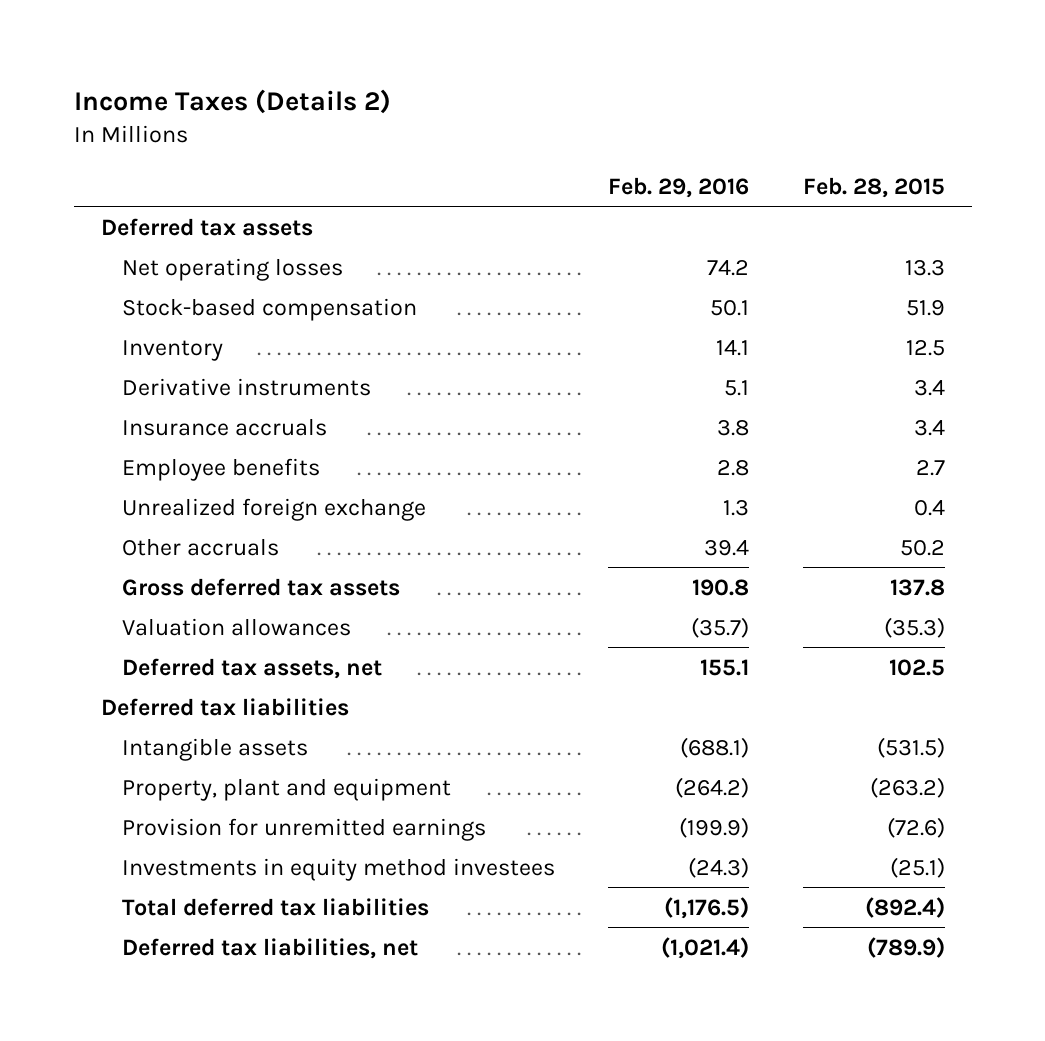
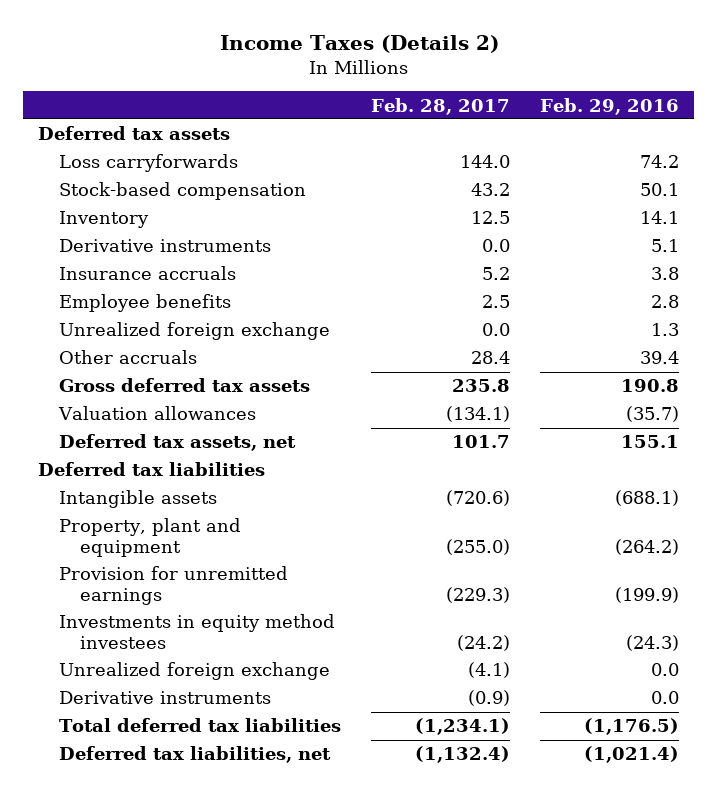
[802,176,945,198] Feb. 28, 2015 -> none
none -> [370,97,510,115] Feb. 28, 2017
[121,257,343,281] Net operating losses -> [58,154,238,173] Loss carryforwards
none -> [58,662,330,681] Unrealized foreign exchange
none -> [58,691,271,705] Derivative instruments

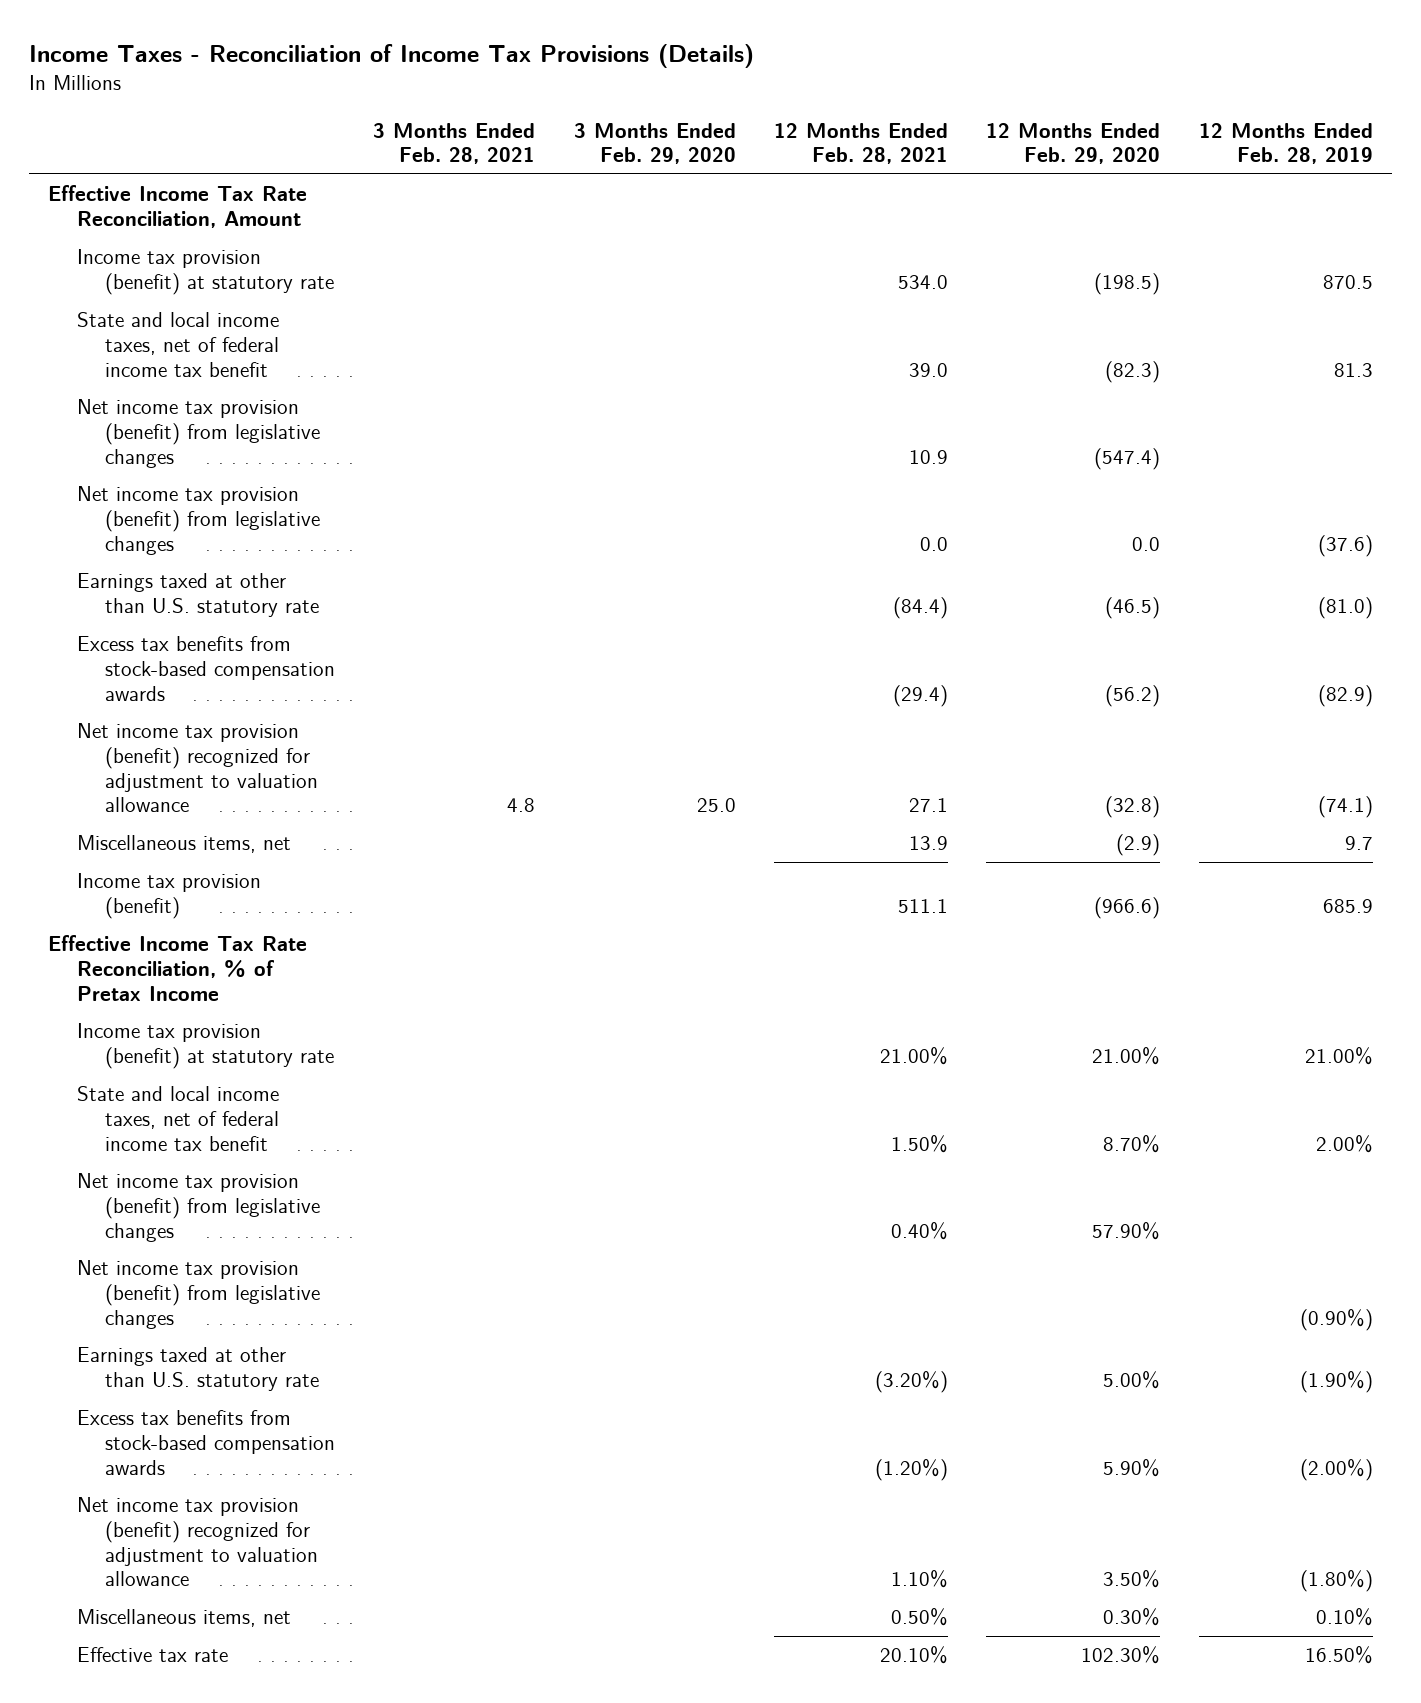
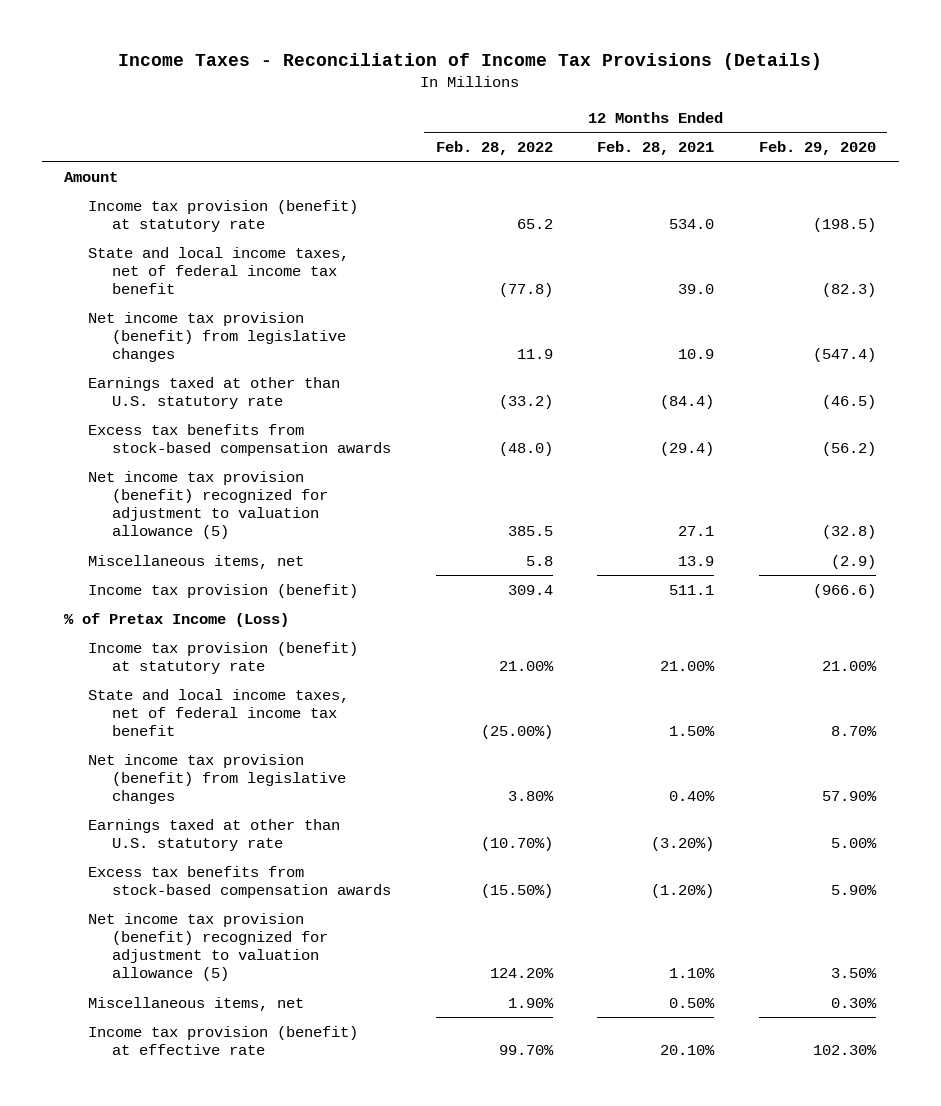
[373,122,536,165] 3 Months Ended Feb. 28, 2021 -> none
[573,122,736,165] 3 Months Ended Feb. 29, 2020 -> none
[1198,122,1373,165] 12 Months Ended Feb. 28, 2019 -> none
none -> [435,140,553,155] Feb. 28, 2022
[48,185,308,228] Effective Income Tax Rate Reconciliation, Amount -> [64,171,119,182] Amount
[76,486,321,555] Net income tax provision (benefit) from legislative changes -> none
[76,723,319,813] Net income tax provision (benefit) recognized for adjustment to valuation allowance -> [88,470,328,540] Net income tax provision (benefit) recognized for adjustment to valuation allowance (5)
[48,935,308,1001] Effective Income Tax Rate Reconciliation, % of Pretax Income -> [64,612,290,627] % of Pretax Income (Loss)
[76,1260,321,1329] Net income tax provision (benefit) from legislative changes -> none
[76,1497,319,1587] Net income tax provision (benefit) recognized for adjustment to valuation allowance -> [88,912,328,982] Net income tax provision (benefit) recognized for adjustment to valuation allowance (5)
[76,1647,228,1663] Effective tax rate -> [88,1025,359,1055] Income tax provision (benefit) at effective rate

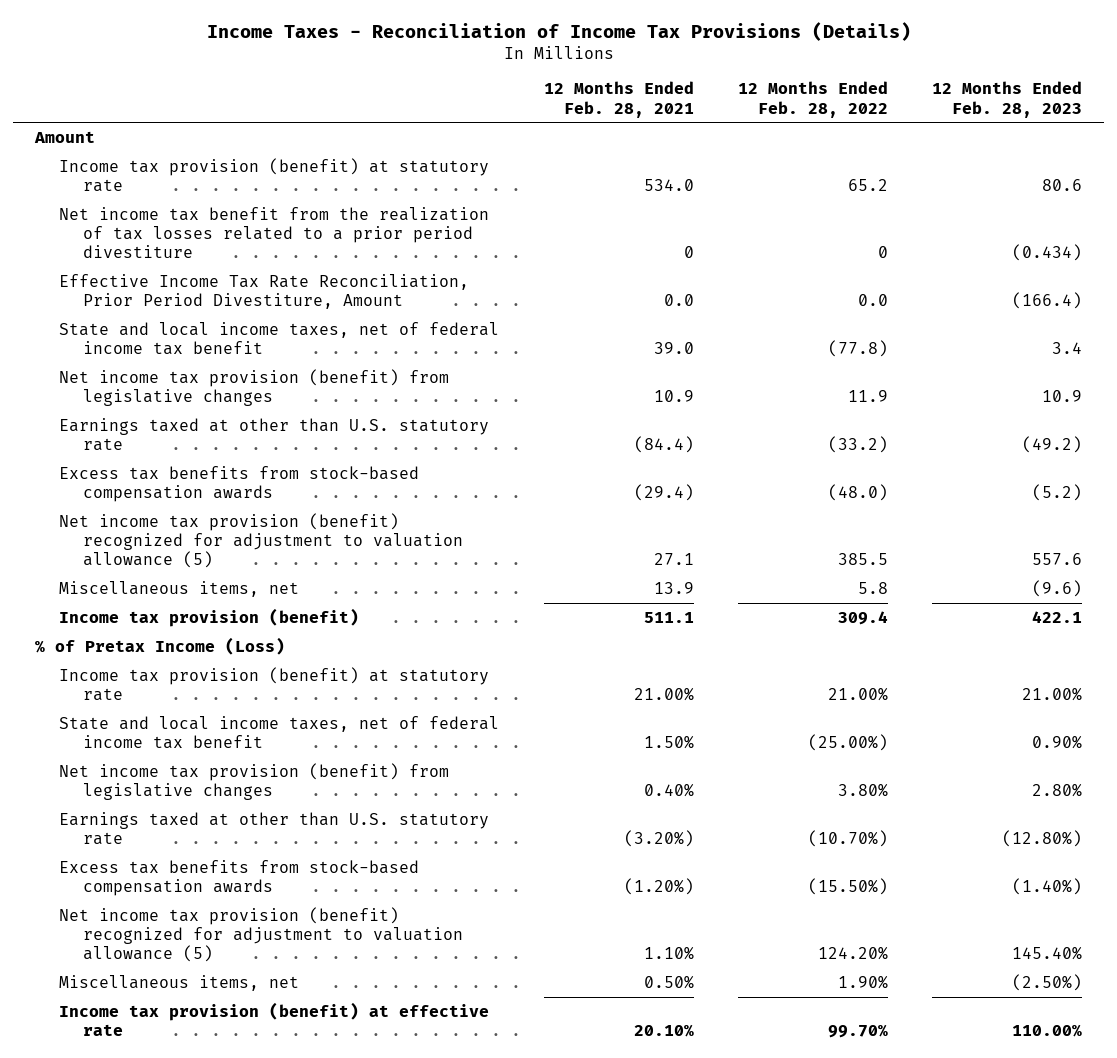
[759,140,877,155] Feb. 29, 2020 -> none
none -> [932,81,1083,118] 12 Months Ended Feb. 28, 2023
none -> [59,206,490,259] Net income tax benefit from the realization of tax losses related to a prior period divestiture
none -> [59,273,470,309] Effective Income Tax Rate Reconciliation, Prior Period Divestiture, Amount

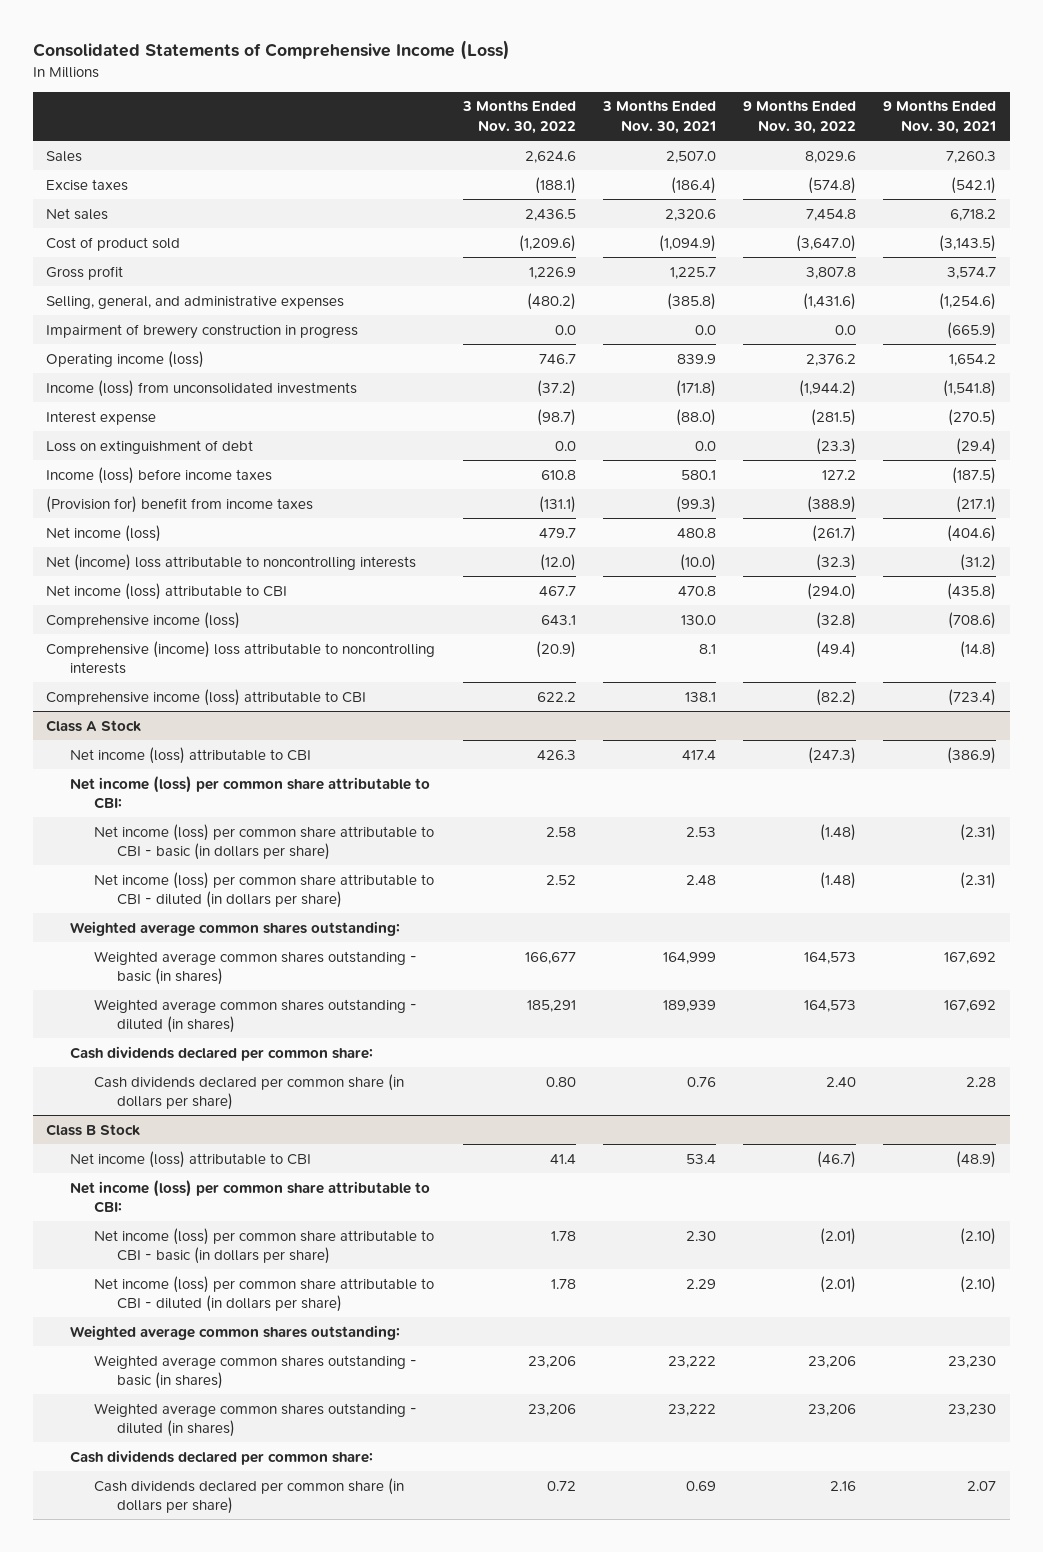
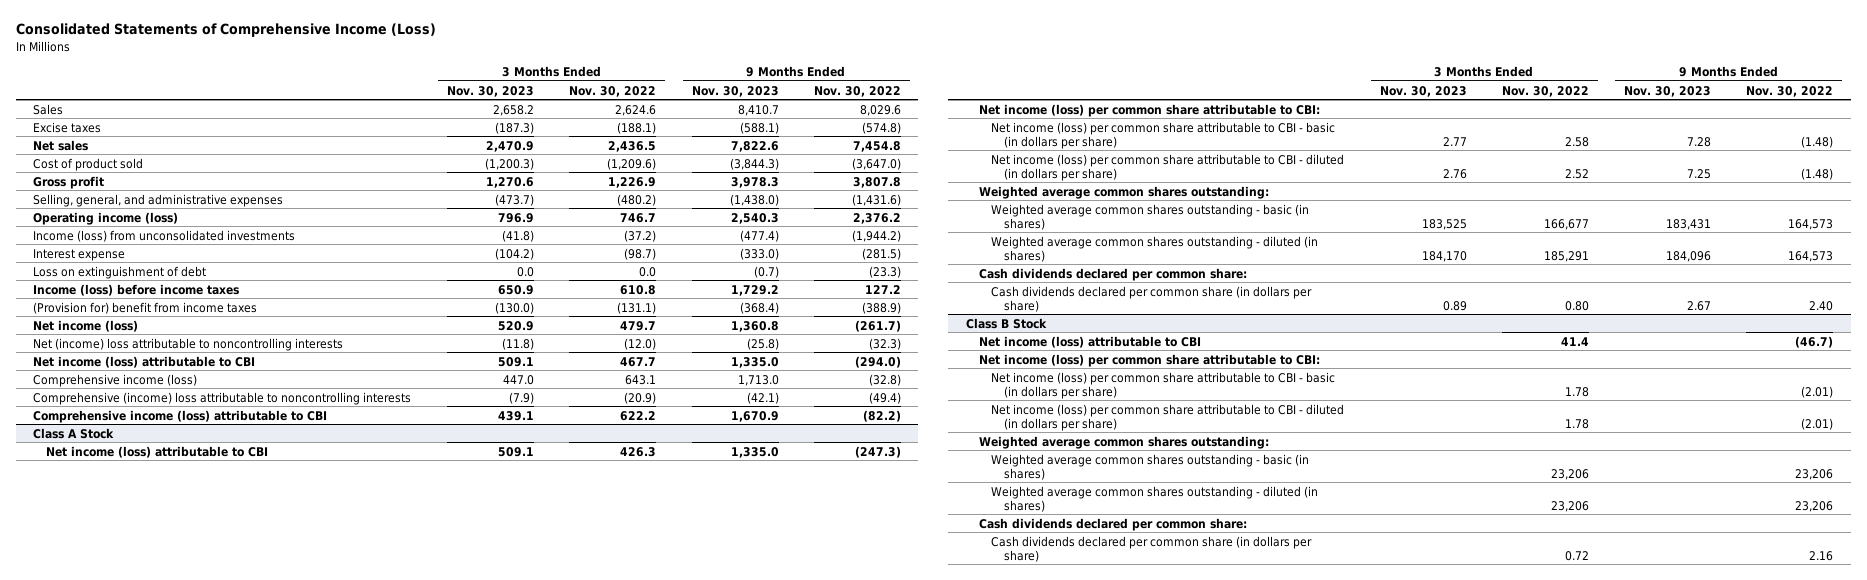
[601,100,716,134] 3 Months Ended Nov. 30, 2021 -> none
[883,100,997,134] 9 Months Ended Nov. 30, 2021 -> none
none -> [447,85,535,97] Nov. 30, 2023
none -> [691,85,779,97] Nov. 30, 2023
[46,323,359,339] Impairment of brewery construction in progress -> none

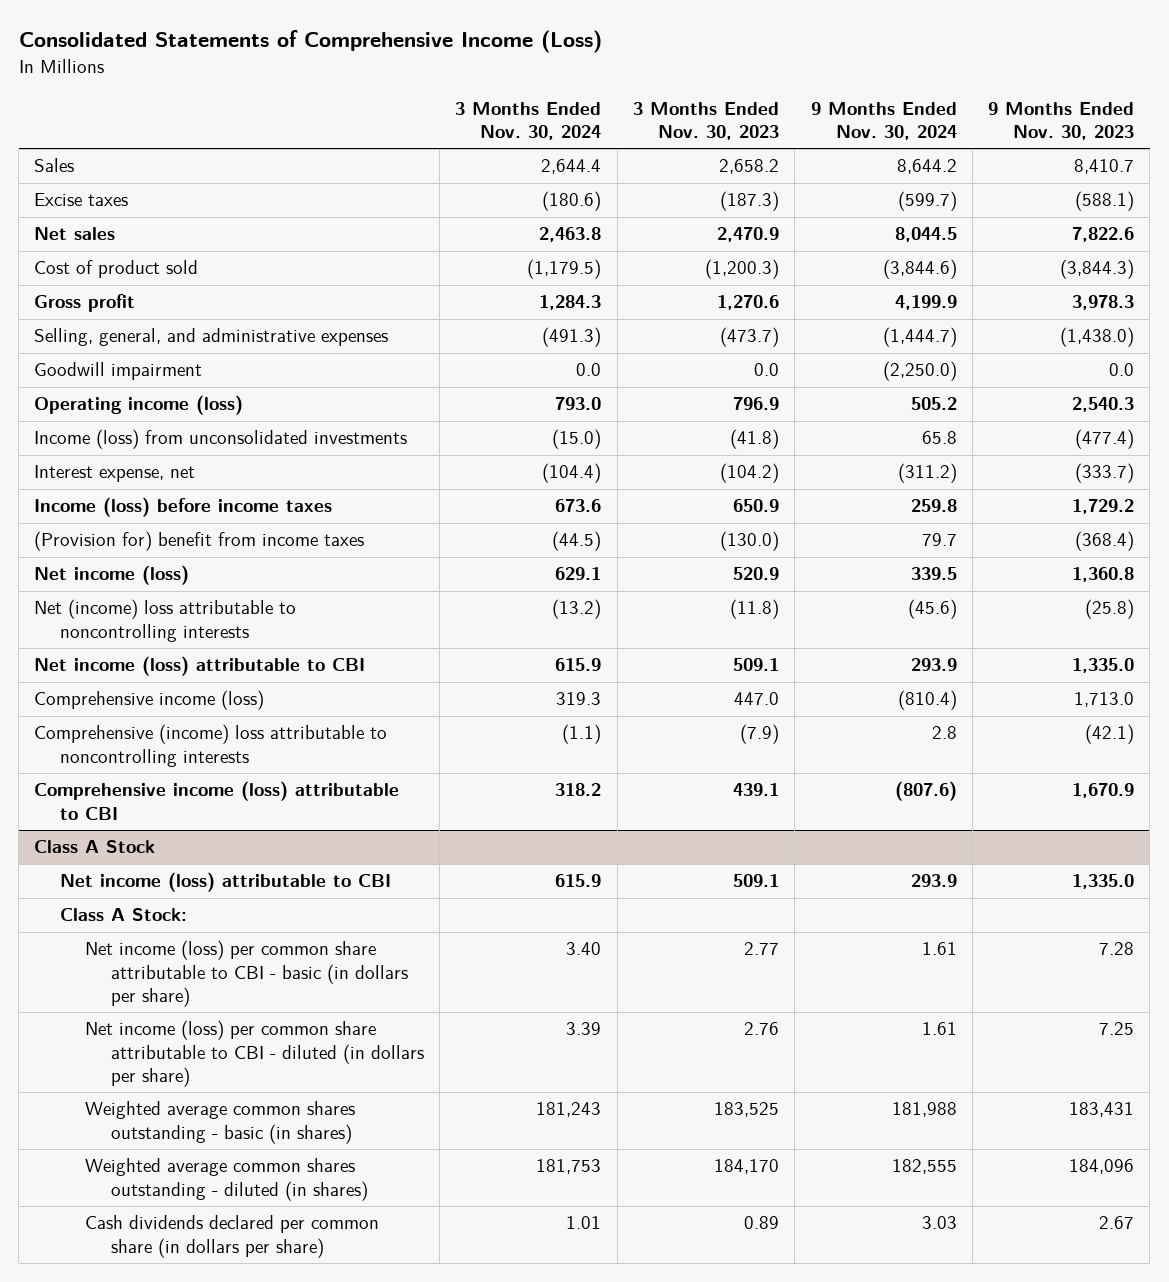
[569,85,657,97] Nov. 30, 2022 -> none
[813,85,901,97] Nov. 30, 2022 -> none
none -> [455,101,602,140] 3 Months Ended Nov. 30, 2024
none -> [810,101,957,140] 9 Months Ended Nov. 30, 2024
none -> [34,362,203,381] Goodwill impairment
[33,265,207,279] Loss on extinguishment of debt -> none
[33,248,126,261] Interest expense -> [34,465,196,483] Interest expense, net
[739,247,779,260] (333.0) -> [1075,463,1135,484] (333.7)
[978,103,1320,117] Net income (loss) per common share attributable to CBI: -> [59,908,187,922] Class A Stock:
[978,185,1269,199] Weighted average common shares outstanding: -> none
[978,267,1247,281] Cash dividends declared per common share: -> none
[966,317,1048,329] Class B Stock -> none
[978,335,1201,348] Net income (loss) attributable to CBI -> none
[978,353,1320,367] Net income (loss) per common share attributable to CBI: -> none
[991,371,1336,399] Net income (loss) per common share attributable to CBI - basic (in dollars per share) -> none
[991,403,1345,431] Net income (loss) per common share attributable to CBI - diluted (in dollars per share) -> none
[978,435,1269,449] Weighted average common shares outstanding: -> none
[991,453,1310,480] Weighted average common shares outstanding - basic (in shares) -> none
[991,485,1319,512] Weighted average common shares outstanding - diluted (in shares) -> none
[978,517,1247,531] Cash dividends declared per common share: -> none
[991,535,1313,562] Cash dividends declared per common share (in dollars per share) -> none

